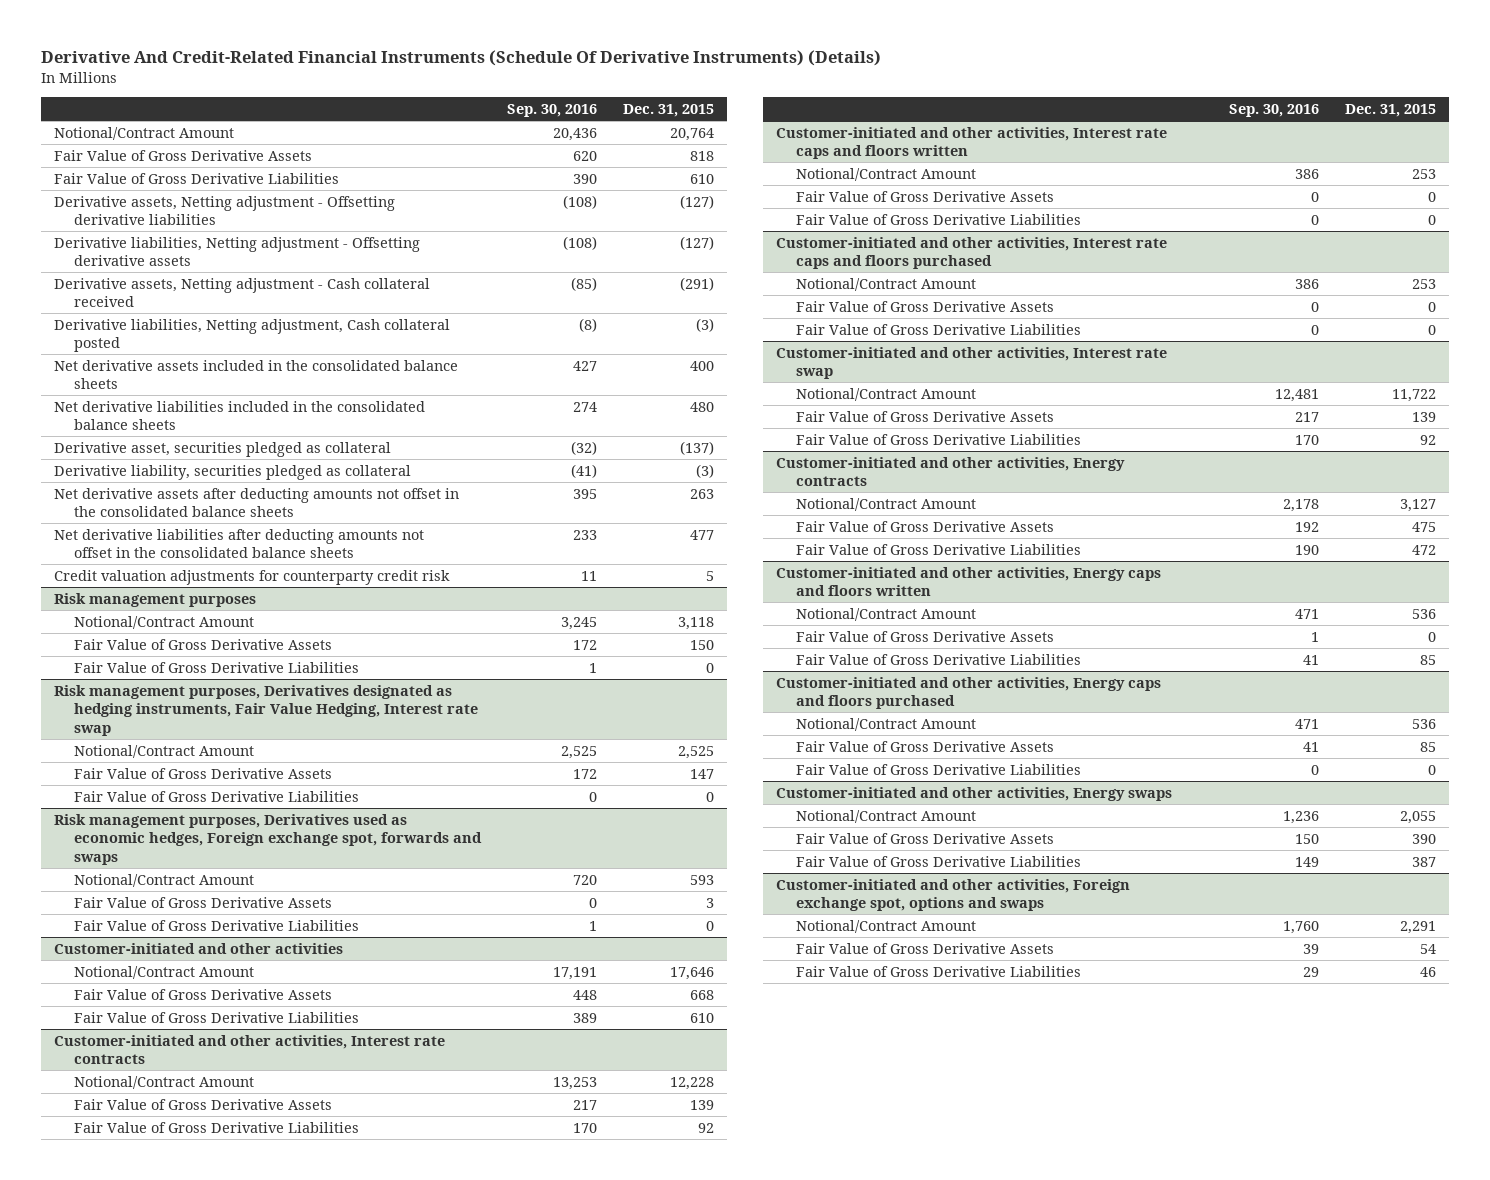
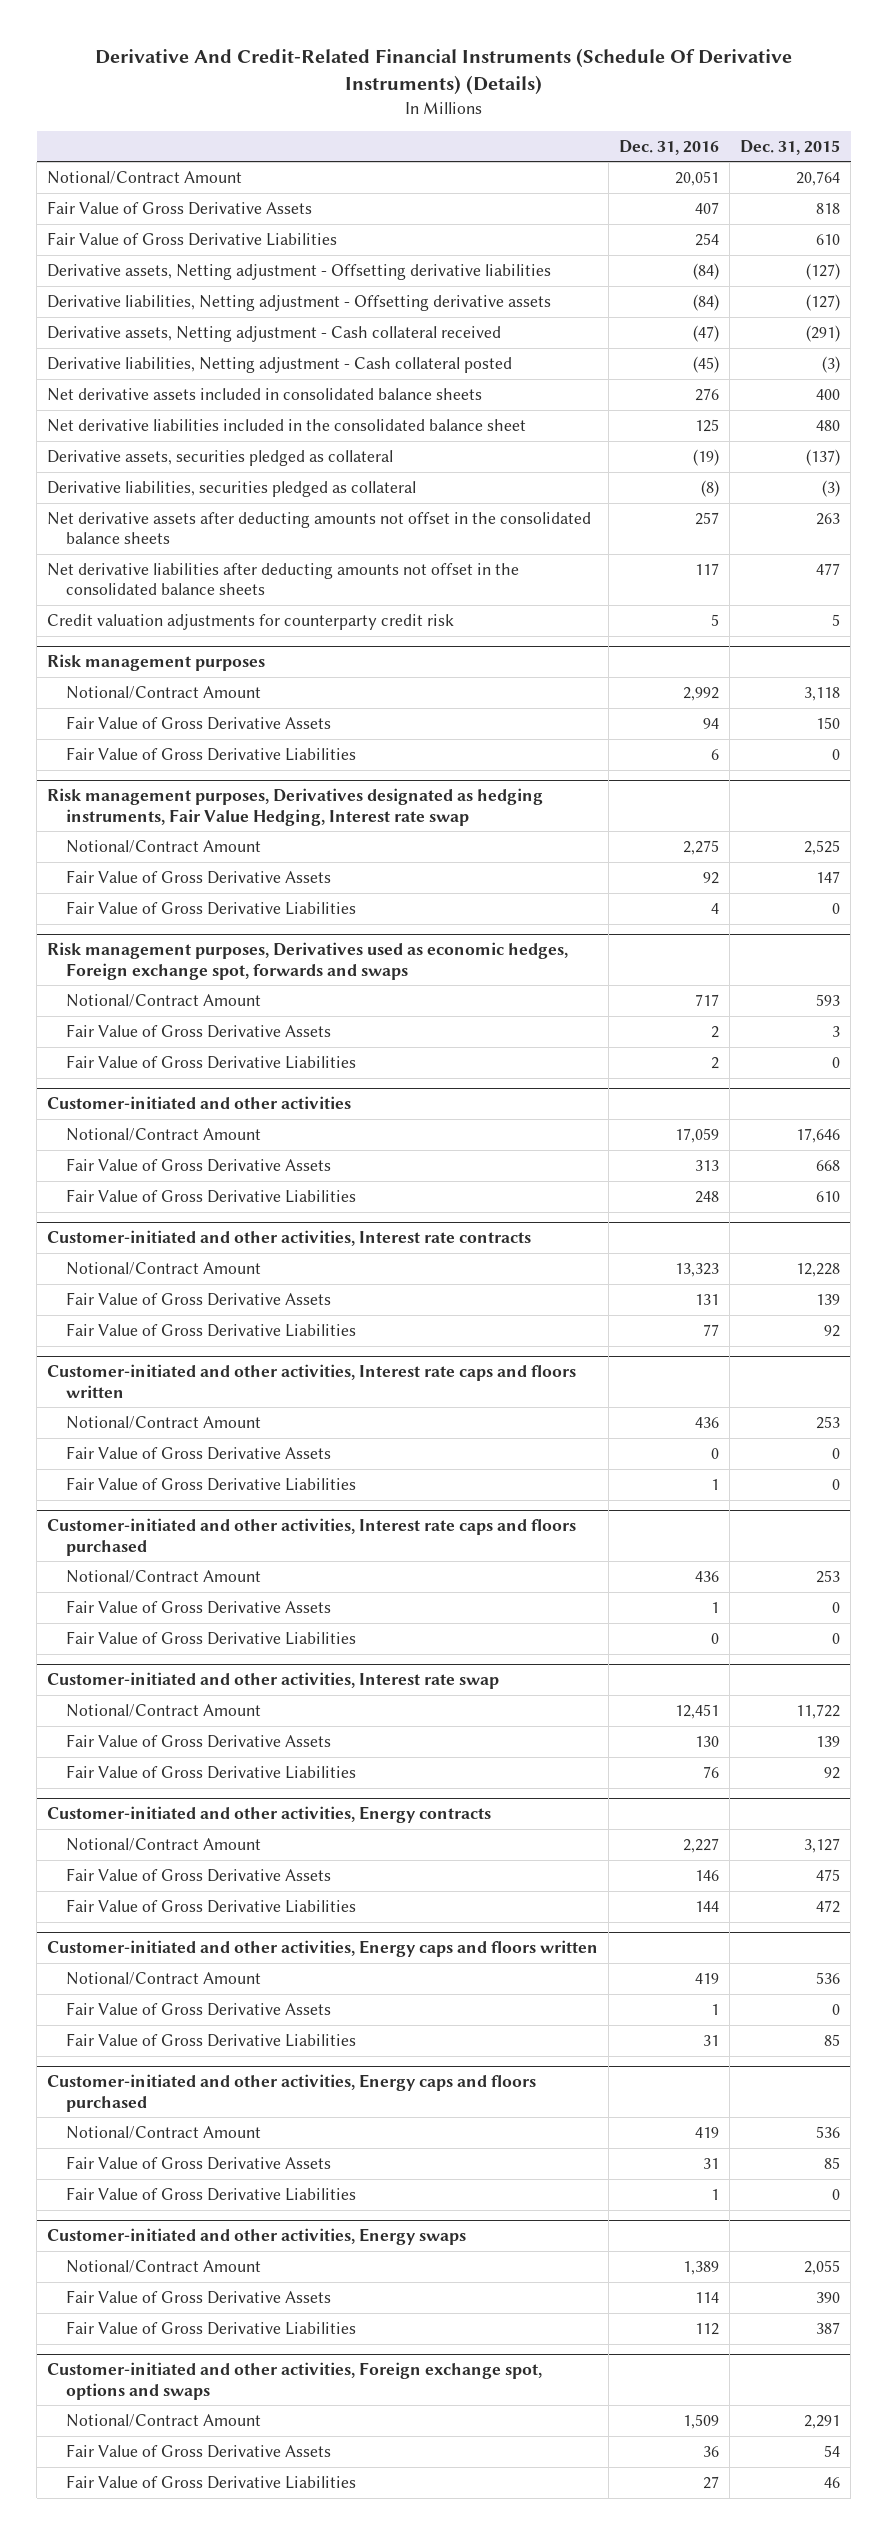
[507,103,598,117] Sep. 30, 2016 -> none
none -> [619,139,720,155] Dec. 31, 2016
[54,318,451,353] Derivative liabilities, Netting adjustment, Cash collateral posted -> [47,356,513,373] Derivative liabilities, Netting adjustment - Cash collateral posted
[54,359,459,390] Net derivative assets included in the consolidated balance sheets -> [47,387,483,401] Net derivative assets included in consolidated balance sheets
[54,400,426,431] Net derivative liabilities included in the consolidated balance sheets -> [47,418,527,432] Net derivative liabilities included in the consolidated balance sheet
[54,441,392,457] Derivative asset, securities pledged as collateral -> [47,449,394,466] Derivative assets, securities pledged as collateral
[54,464,412,480] Derivative liability, securities pledged as collateral -> [47,480,417,497] Derivative liabilities, securities pledged as collateral

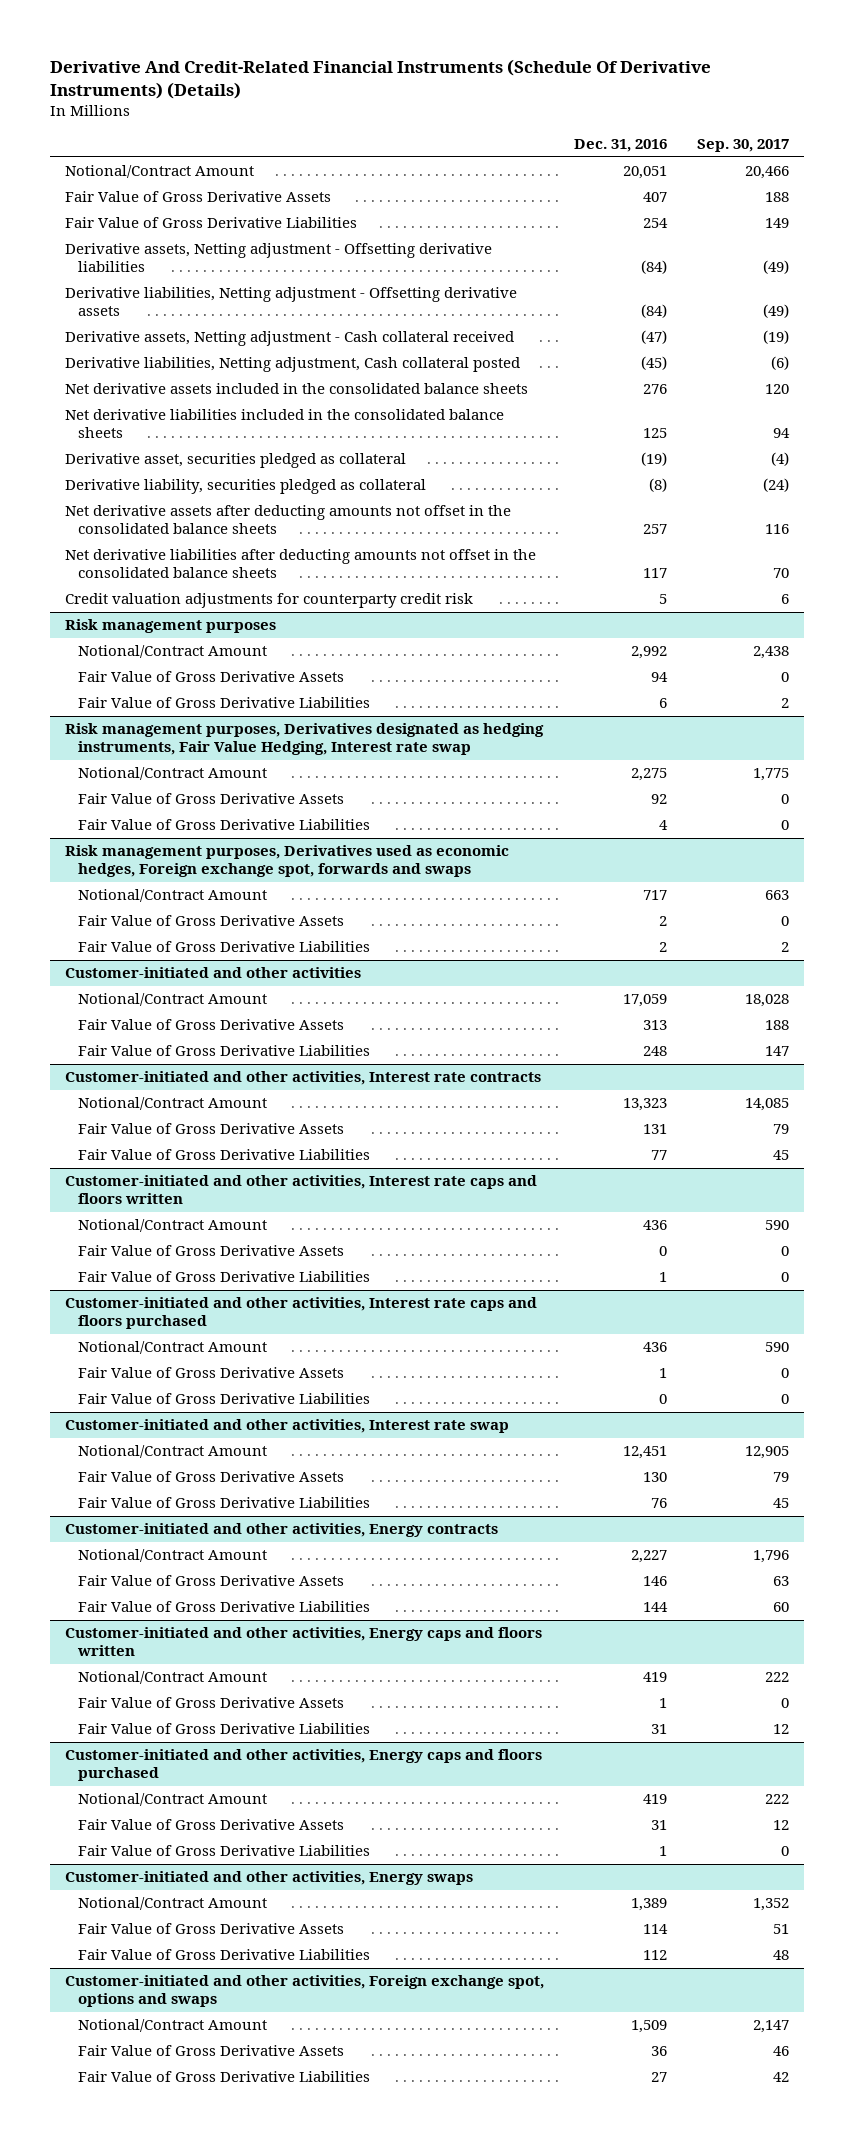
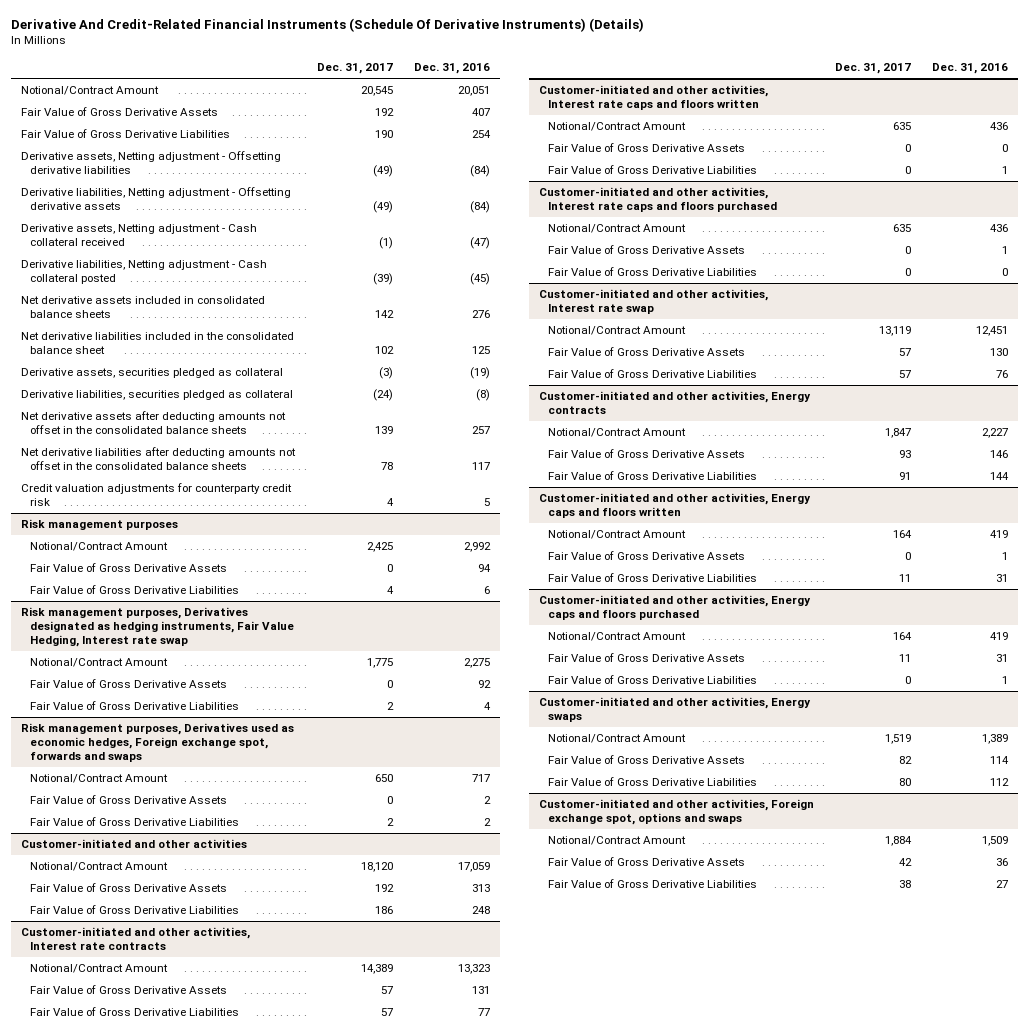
[696,139,789,153] Sep. 30, 2017 -> none
none -> [317,62,394,74] Dec. 31, 2017
[64,357,520,373] Derivative liabilities, Netting adjustment, Cash collateral posted -> [21,260,268,284] Derivative liabilities, Netting adjustment - Cash collateral posted
[64,383,528,395] Net derivative assets included in the consolidated balance sheets -> [21,296,266,318] Net derivative assets included in consolidated balance sheets
[64,409,504,439] Net derivative liabilities included in the consolidated balance sheets -> [21,332,295,354] Net derivative liabilities included in the consolidated balance sheet
[64,453,406,469] Derivative asset, securities pledged as collateral -> [21,368,284,379] Derivative assets, securities pledged as collateral
[64,479,426,495] Derivative liability, securities pledged as collateral -> [21,390,294,401] Derivative liabilities, securities pledged as collateral

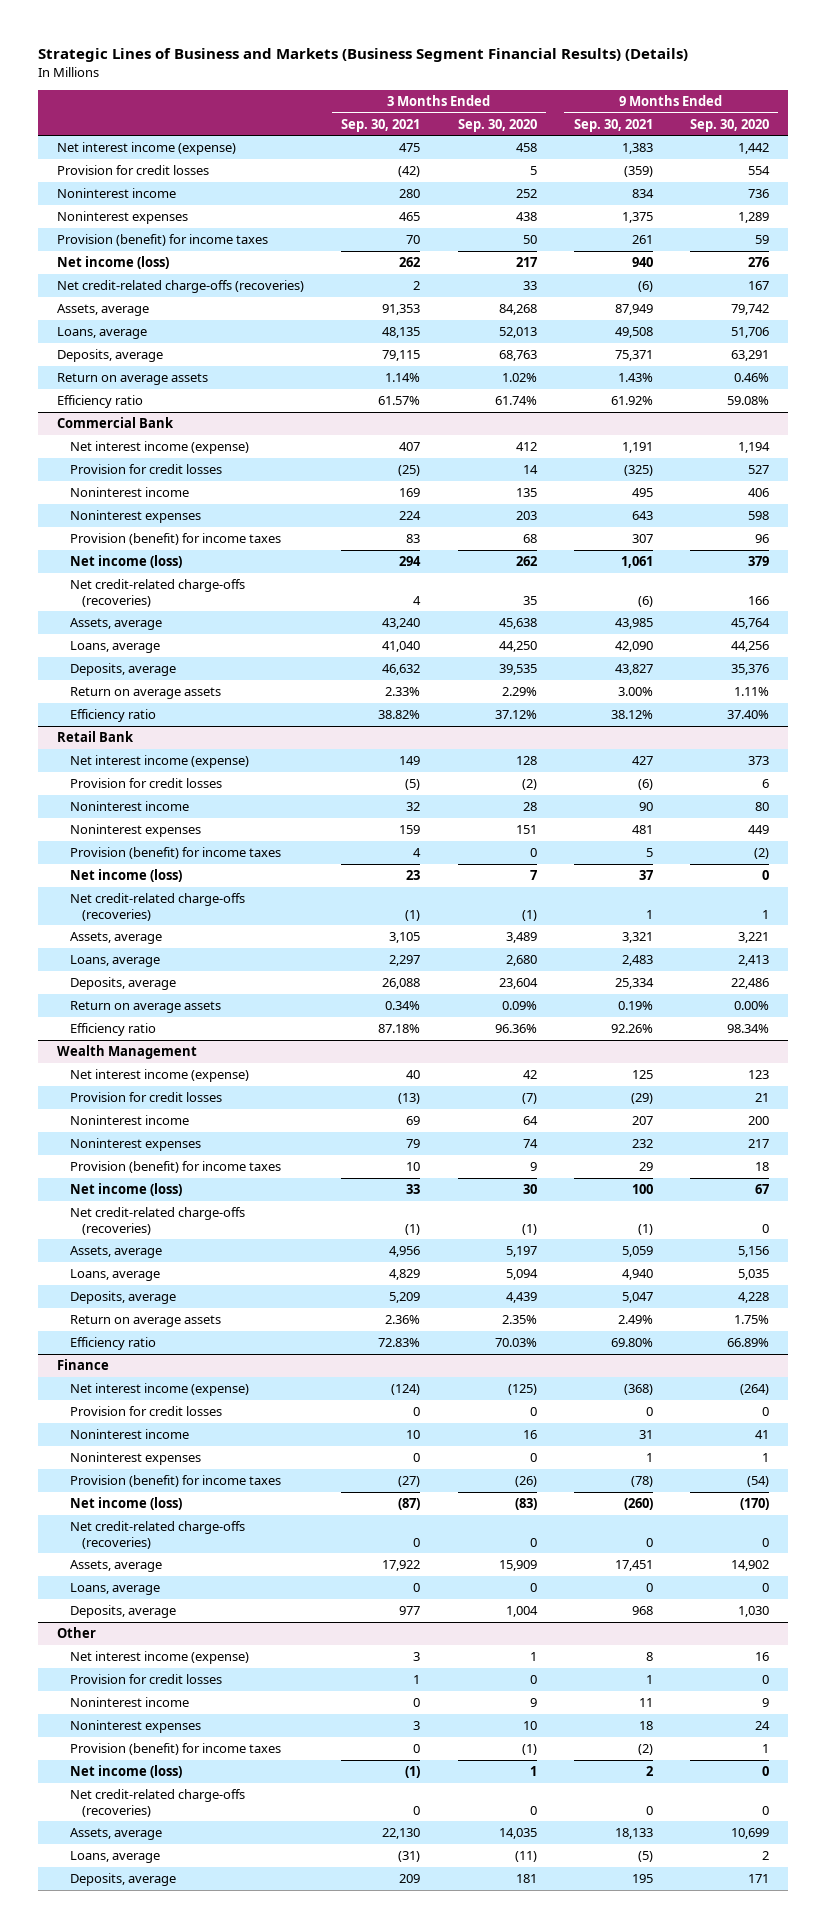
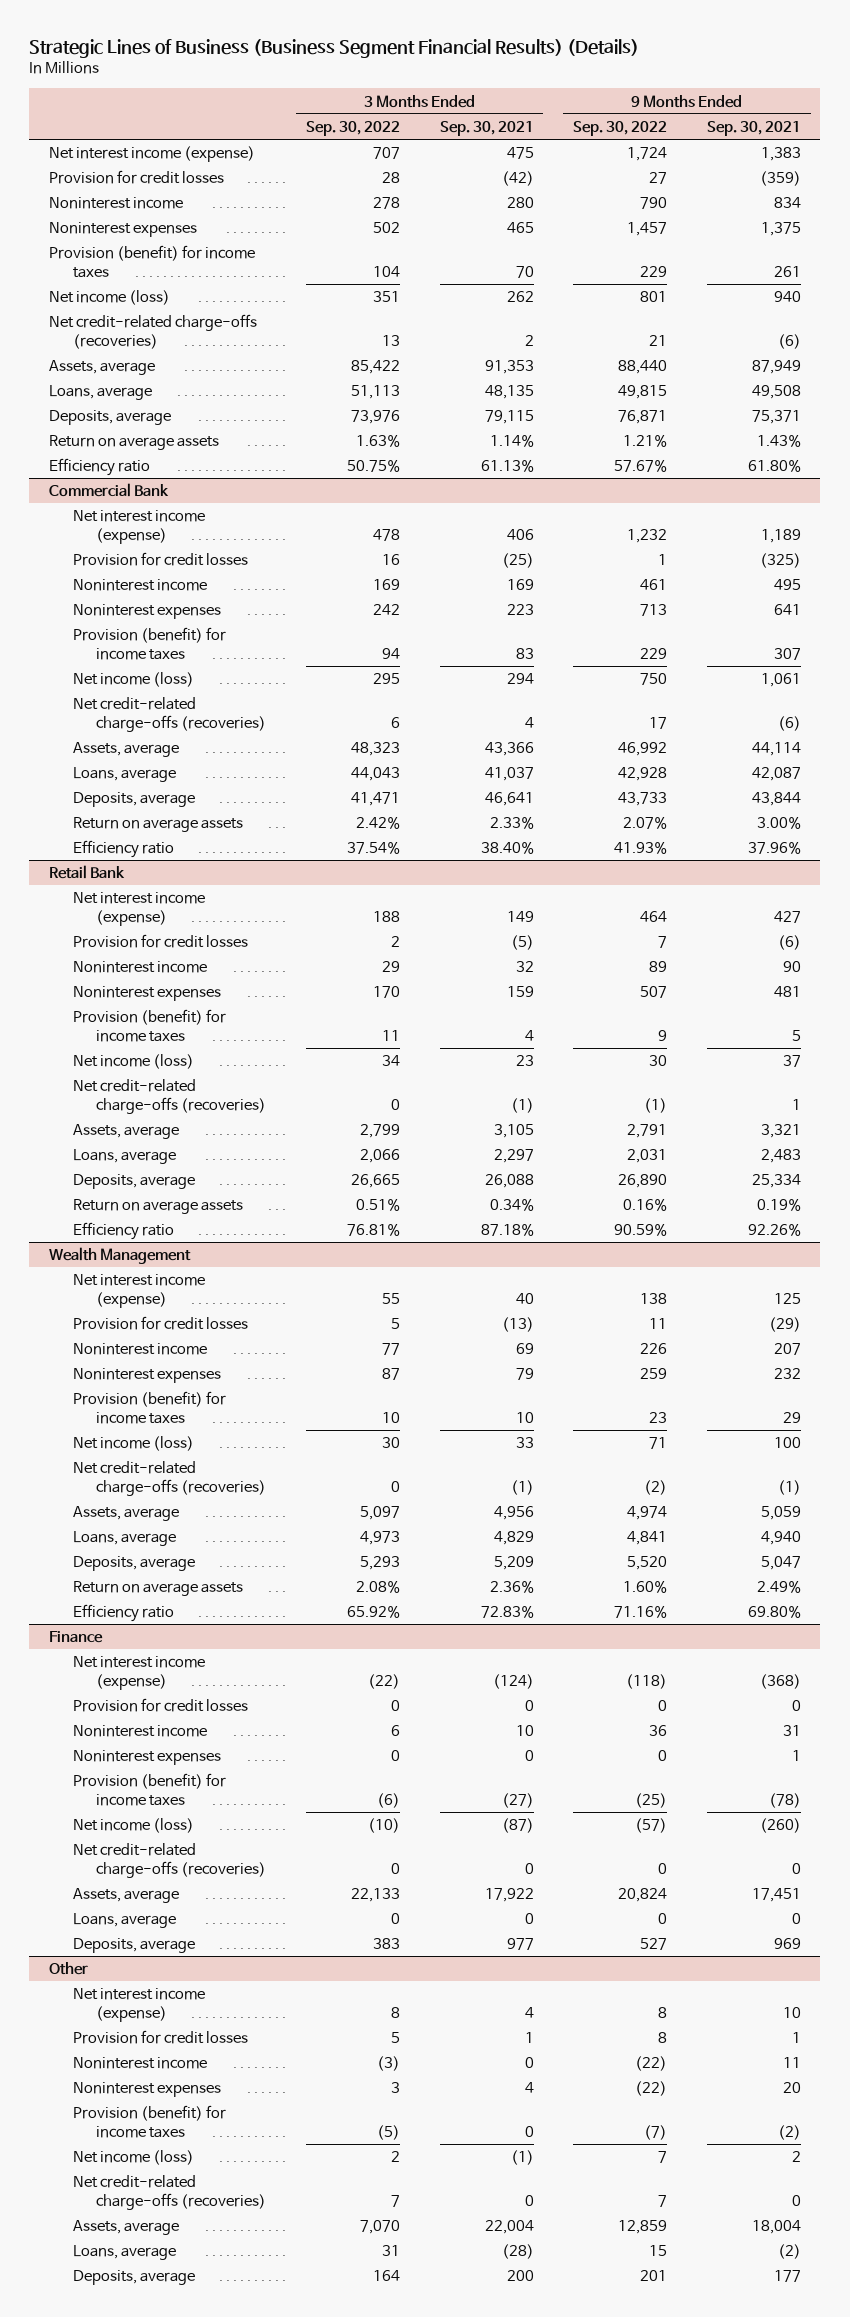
[38,47,689,62] Strategic Lines of Business and Markets (Business Segment Financial Results) (Details) -> [29,38,640,58] Strategic Lines of Business (Business Segment Financial Results) (Details)
[457,118,537,132] Sep. 30, 2020 -> none
[690,118,770,132] Sep. 30, 2020 -> none
none -> [306,120,401,136] Sep. 30, 2022
none -> [573,120,668,136] Sep. 30, 2022
[378,396,421,406] 61.57% -> [480,459,534,473] 61.13%
[610,396,653,406] 61.92% -> [747,459,801,473] 61.80%
[399,442,421,452] 407 -> [506,529,534,541] 406
[621,442,653,454] 1,191 -> [760,529,801,544] 1,189
[399,511,422,521] 224 -> [506,604,534,616] 223
[631,511,653,521] 643 -> [773,604,801,616] 641
[382,618,421,630] 43,240 -> [484,742,534,757] 43,366
[614,618,653,630] 43,985 -> [751,742,801,757] 44,114
[382,641,421,653] 41,040 -> [484,767,534,782] 41,037
[614,641,653,653] 42,090 -> [751,767,801,782] 42,087
[382,664,421,676] 46,632 -> [484,792,534,807] 46,641
[614,664,653,676] 43,827 -> [751,792,801,807] 43,844
[378,710,421,720] 38.82% -> [480,841,534,855] 38.40%
[610,710,653,720] 38.12% -> [747,841,801,855] 37.96%
[631,1606,653,1616] 968 -> [773,1938,801,1950] 969
[413,1652,421,1662] 3 -> [524,2007,534,2019] 4
[645,1652,653,1662] 8 -> [782,2007,801,2019] 10
[413,1721,421,1731] 3 -> [524,2082,534,2094] 4
[638,1721,653,1731] 18 -> [782,2082,801,2094] 20
[382,1828,421,1840] 22,130 -> [484,2220,534,2235] 22,004
[614,1828,653,1840] 18,133 -> [751,2220,801,2235] 18,004
[398,1851,421,1863] (31) -> [501,2244,534,2260] (28)
[637,1851,653,1863] (5) -> [777,2244,801,2260] (2)
[399,1874,421,1884] 209 -> [506,2270,534,2282] 200
[631,1874,653,1884] 195 -> [773,2270,801,2283] 177

